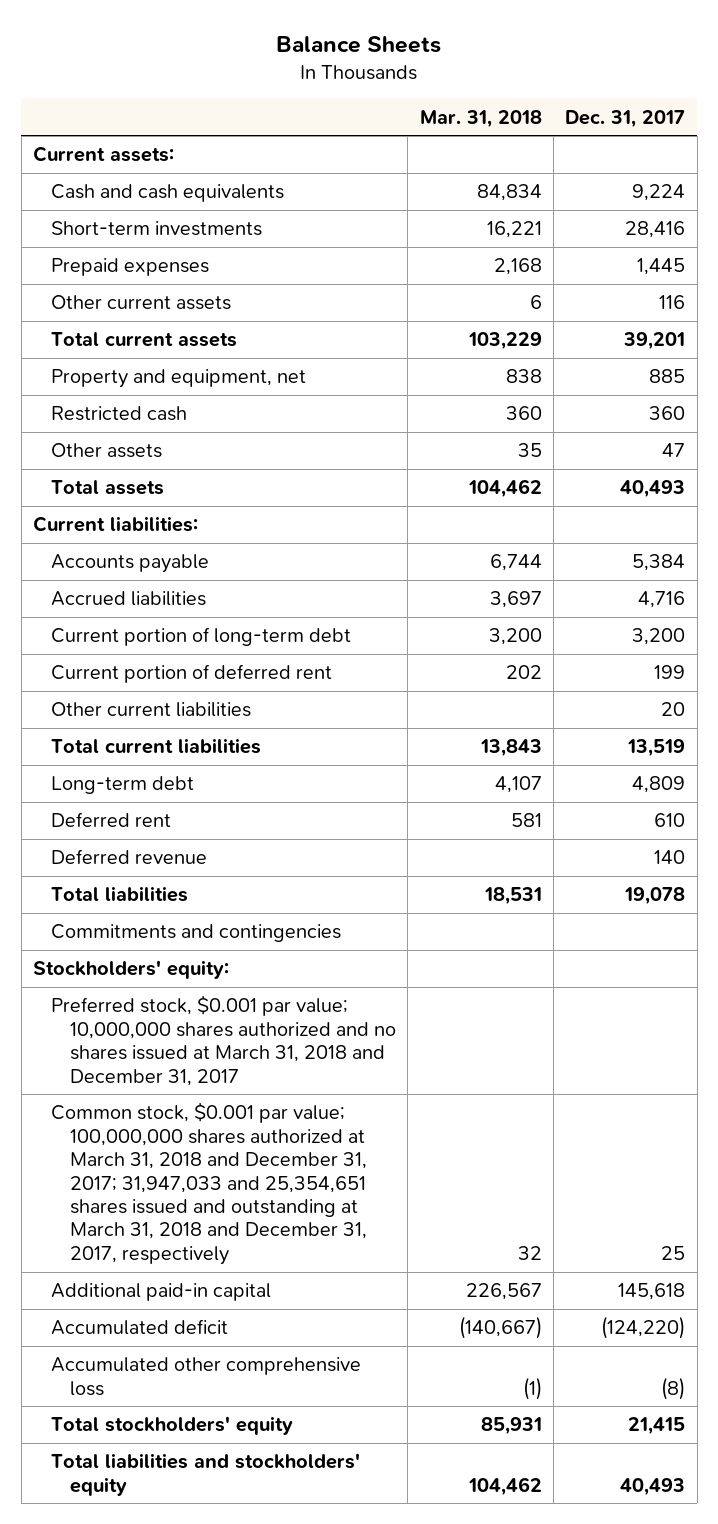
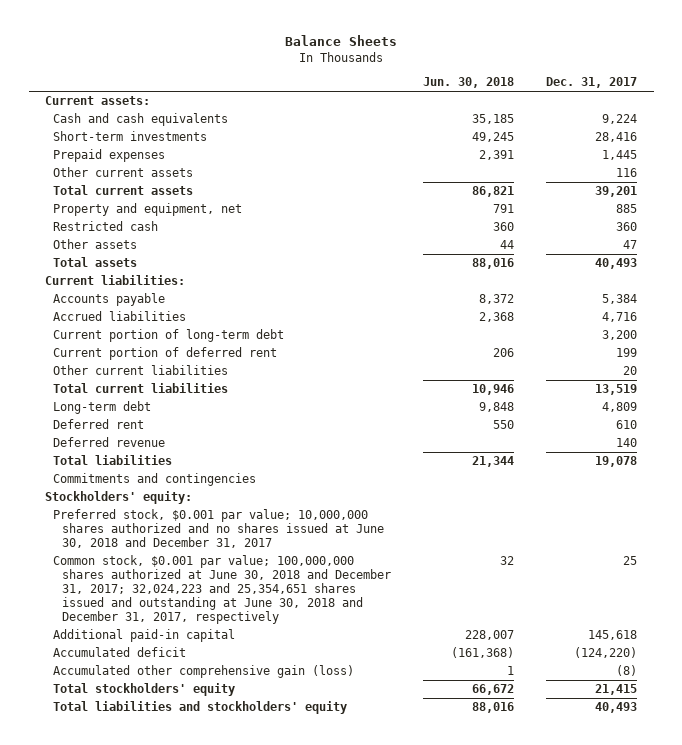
[419,109,542,128] Mar. 31, 2018 -> none
none -> [423,77,515,89] Jun. 30, 2018
[51,995,396,1086] Preferred stock, $0.001 par value; 10,000,000 shares authorized and no shares issued at March 31, 2018 and December 31, 2017 -> [53,509,385,549] Preferred stock, $0.001 par value; 10,000,000 shares authorized and no shares issued at June 30, 2018 and December 31, 2017
[51,1102,367,1265] Common stock, $0.001 par value; 100,000,000 shares authorized at March 31, 2018 and December 31, 2017; 31,947,033 and 25,354,651 shares issued and outstanding at March 31, 2018 and December 31, 2017, respectively -> [53,555,392,624] Common stock, $0.001 par value; 100,000,000 shares authorized at June 30, 2018 and December 31, 2017; 32,024,223 and 25,354,651 shares issued and outstanding at June 30, 2018 and December 31, 2017, respectively
[51,1357,362,1396] Accumulated other comprehensive loss -> [53,665,355,679] Accumulated other comprehensive gain (loss)

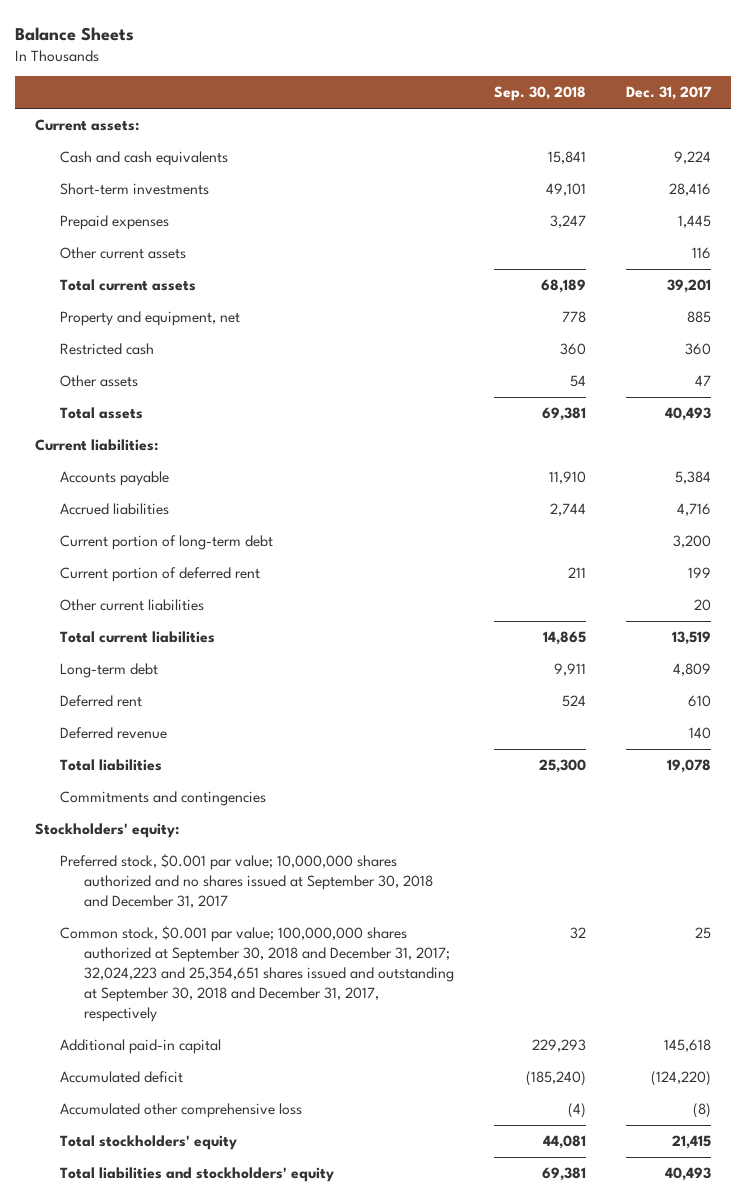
[423,77,515,89] Jun. 30, 2018 -> none
none -> [494,86,587,102] Sep. 30, 2018
[53,509,385,549] Preferred stock, $0.001 par value; 10,000,000 shares authorized and no shares issued at June 30, 2018 and December 31, 2017 -> [59,854,434,909] Preferred stock, $0.001 par value; 10,000,000 shares authorized and no shares issued at September 30, 2018 and December 31, 2017
[53,555,392,624] Common stock, $0.001 par value; 100,000,000 shares authorized at June 30, 2018 and December 31, 2017; 32,024,223 and 25,354,651 shares issued and outstanding at June 30, 2018 and December 31, 2017, respectively -> [59,926,455,1023] Common stock, $0.001 par value; 100,000,000 shares authorized at September 30, 2018 and December 31, 2017; 32,024,223 and 25,354,651 shares issued and outstanding at September 30, 2018 and December 31, 2017, respectively
[53,665,355,679] Accumulated other comprehensive gain (loss) -> [59,1103,302,1119] Accumulated other comprehensive loss

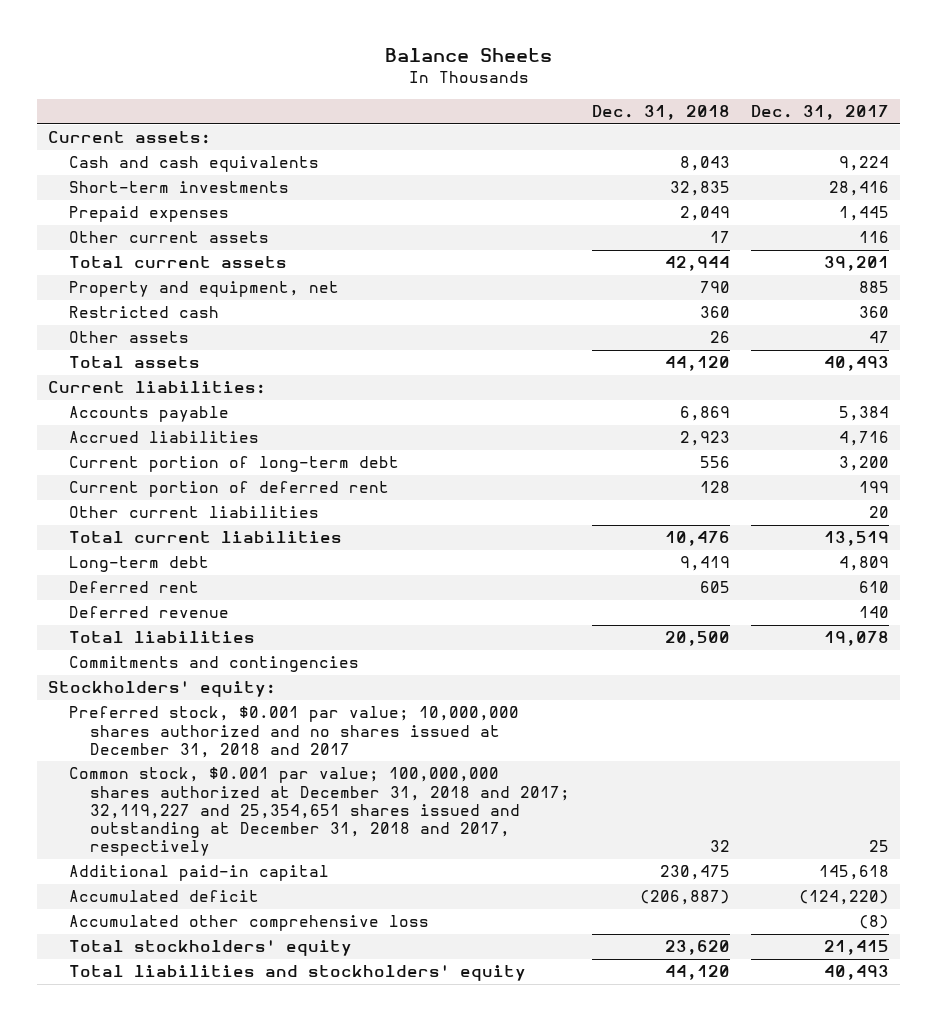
[494,86,587,102] Sep. 30, 2018 -> none
none -> [591,105,730,121] Dec. 31, 2018
[59,854,434,909] Preferred stock, $0.001 par value; 10,000,000 shares authorized and no shares issued at September 30, 2018 and December 31, 2017 -> [69,706,520,758] Preferred stock, $0.001 par value; 10,000,000 shares authorized and no shares issued at December 31, 2018 and 2017
[59,926,455,1023] Common stock, $0.001 par value; 100,000,000 shares authorized at September 30, 2018 and December 31, 2017; 32,024,223 and 25,354,651 shares issued and outstanding at September 30, 2018 and December 31, 2017, respectively -> [69,767,571,857] Common stock, $0.001 par value; 100,000,000 shares authorized at December 31, 2018 and 2017; 32,119,227 and 25,354,651 shares issued and outstanding at December 31, 2018 and 2017, respectively

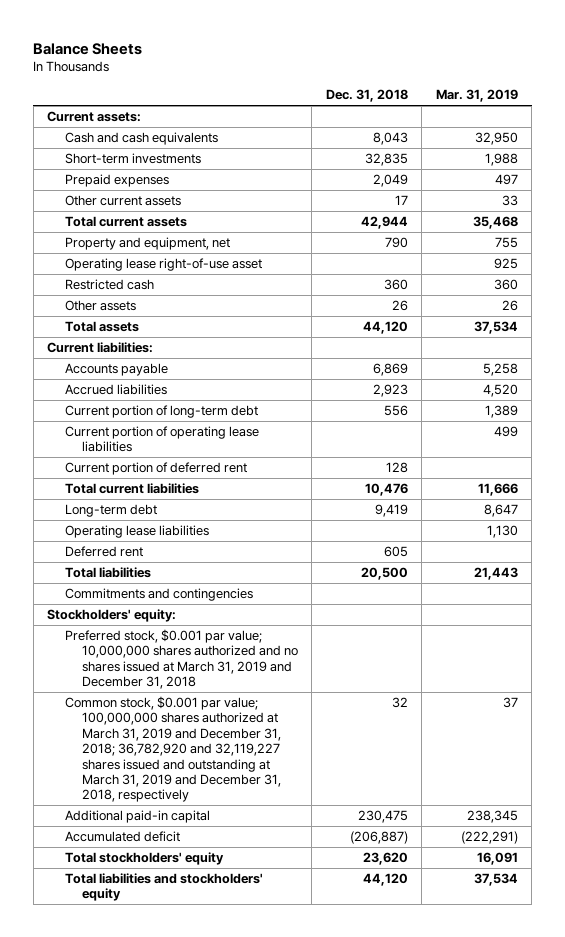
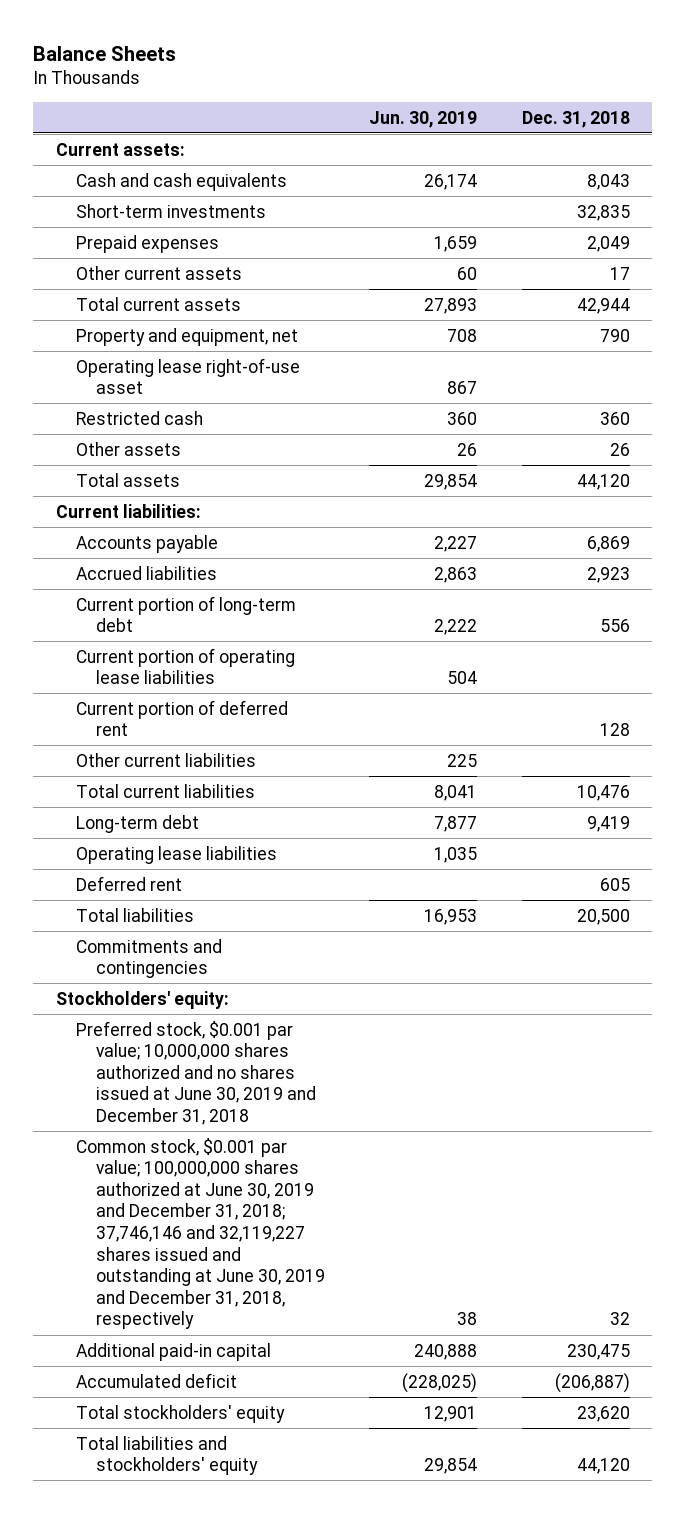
[435,89,518,103] Mar. 31, 2019 -> none
none -> [369,110,478,128] Jun. 30, 2019
none -> [75,752,256,767] Other current liabilities
[64,629,299,690] Preferred stock, $0.001 par value; 10,000,000 shares authorized and no shares issued at March 31, 2019 and December 31, 2018 -> [75,1020,316,1126] Preferred stock, $0.001 par value; 10,000,000 shares authorized and no shares issued at June 30, 2019 and December 31, 2018
[64,696,282,803] Common stock, $0.001 par value; 100,000,000 shares authorized at March 31, 2019 and December 31, 2018; 36,782,920 and 32,119,227 shares issued and outstanding at March 31, 2019 and December 31, 2018, respectively -> [75,1137,325,1330] Common stock, $0.001 par value; 100,000,000 shares authorized at June 30, 2019 and December 31, 2018; 37,746,146 and 32,119,227 shares issued and outstanding at June 30, 2019 and December 31, 2018, respectively

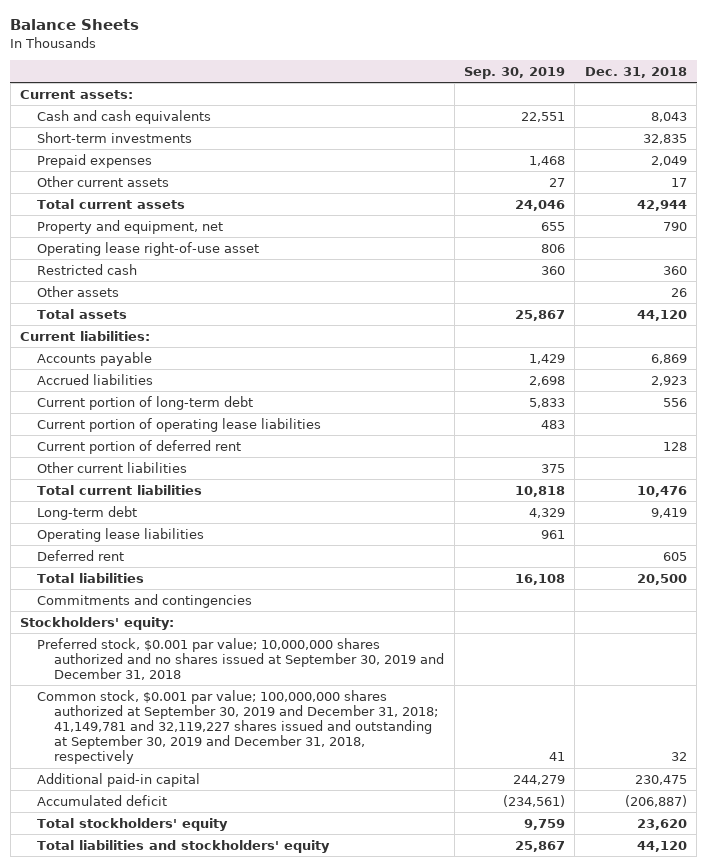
[369,110,478,128] Jun. 30, 2019 -> none
none -> [464,66,566,79] Sep. 30, 2019
[75,1020,316,1126] Preferred stock, $0.001 par value; 10,000,000 shares authorized and no shares issued at June 30, 2019 and December 31, 2018 -> [37,637,445,680] Preferred stock, $0.001 par value; 10,000,000 shares authorized and no shares issued at September 30, 2019 and December 31, 2018
[75,1137,325,1330] Common stock, $0.001 par value; 100,000,000 shares authorized at June 30, 2019 and December 31, 2018; 37,746,146 and 32,119,227 shares issued and outstanding at June 30, 2019 and December 31, 2018, respectively -> [37,689,439,765] Common stock, $0.001 par value; 100,000,000 shares authorized at September 30, 2019 and December 31, 2018; 41,149,781 and 32,119,227 shares issued and outstanding at September 30, 2019 and December 31, 2018, respectively

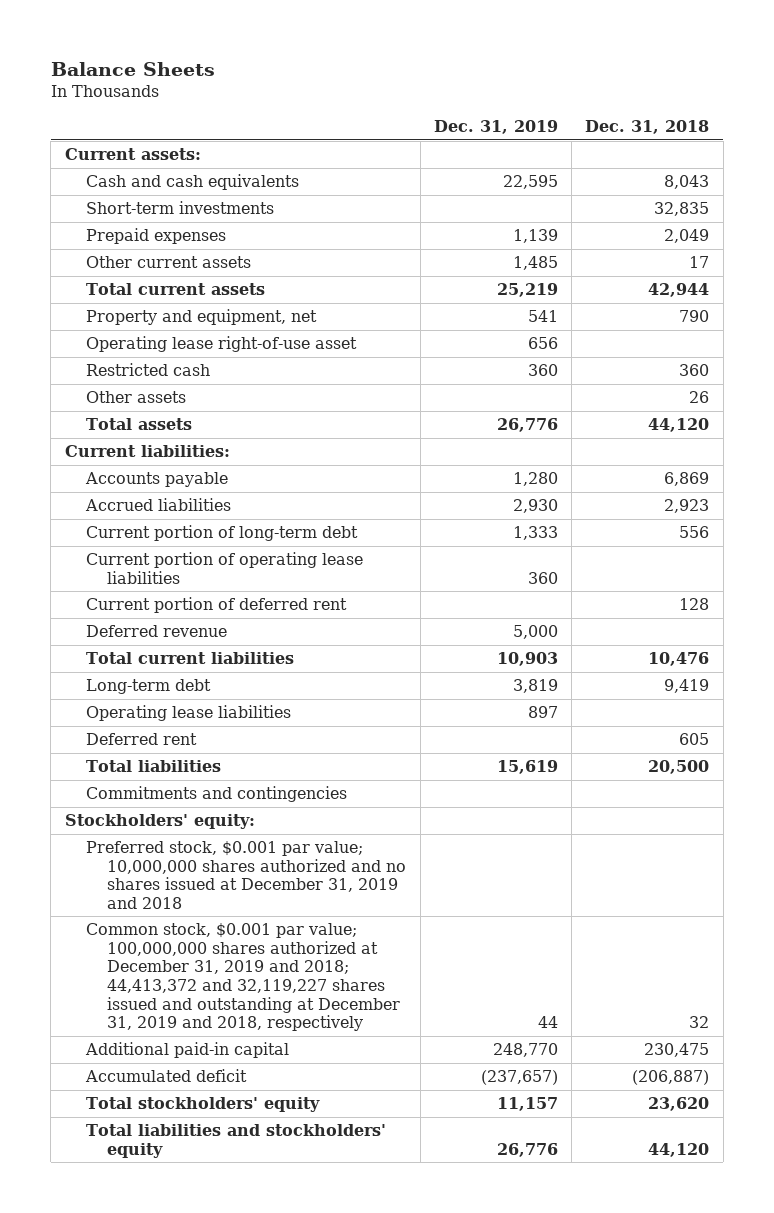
[464,66,566,79] Sep. 30, 2019 -> none
none -> [433,120,558,135] Dec. 31, 2019
[37,461,188,473] Other current liabilities -> none
none -> [85,625,227,638] Deferred revenue
[37,637,445,680] Preferred stock, $0.001 par value; 10,000,000 shares authorized and no shares issued at September 30, 2019 and December 31, 2018 -> [85,841,407,909] Preferred stock, $0.001 par value; 10,000,000 shares authorized and no shares issued at December 31, 2019 and 2018
[37,689,439,765] Common stock, $0.001 par value; 100,000,000 shares authorized at September 30, 2019 and December 31, 2018; 41,149,781 and 32,119,227 shares issued and outstanding at September 30, 2019 and December 31, 2018, respectively -> [85,923,401,1032] Common stock, $0.001 par value; 100,000,000 shares authorized at December 31, 2019 and 2018; 44,413,372 and 32,119,227 shares issued and outstanding at December 31, 2019 and 2018, respectively

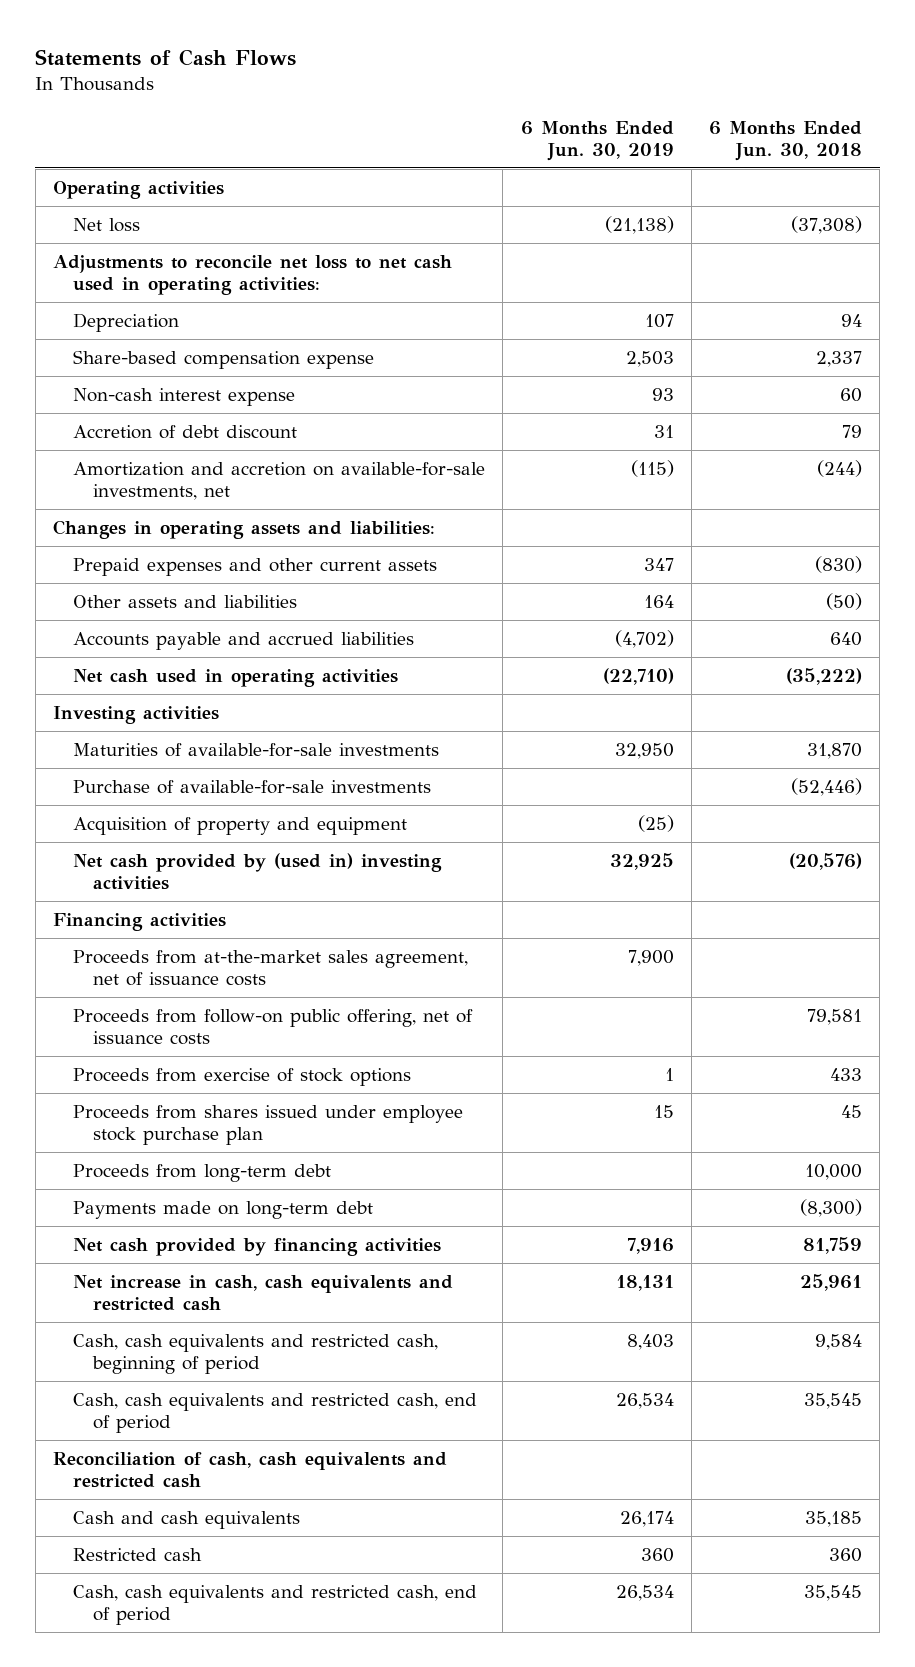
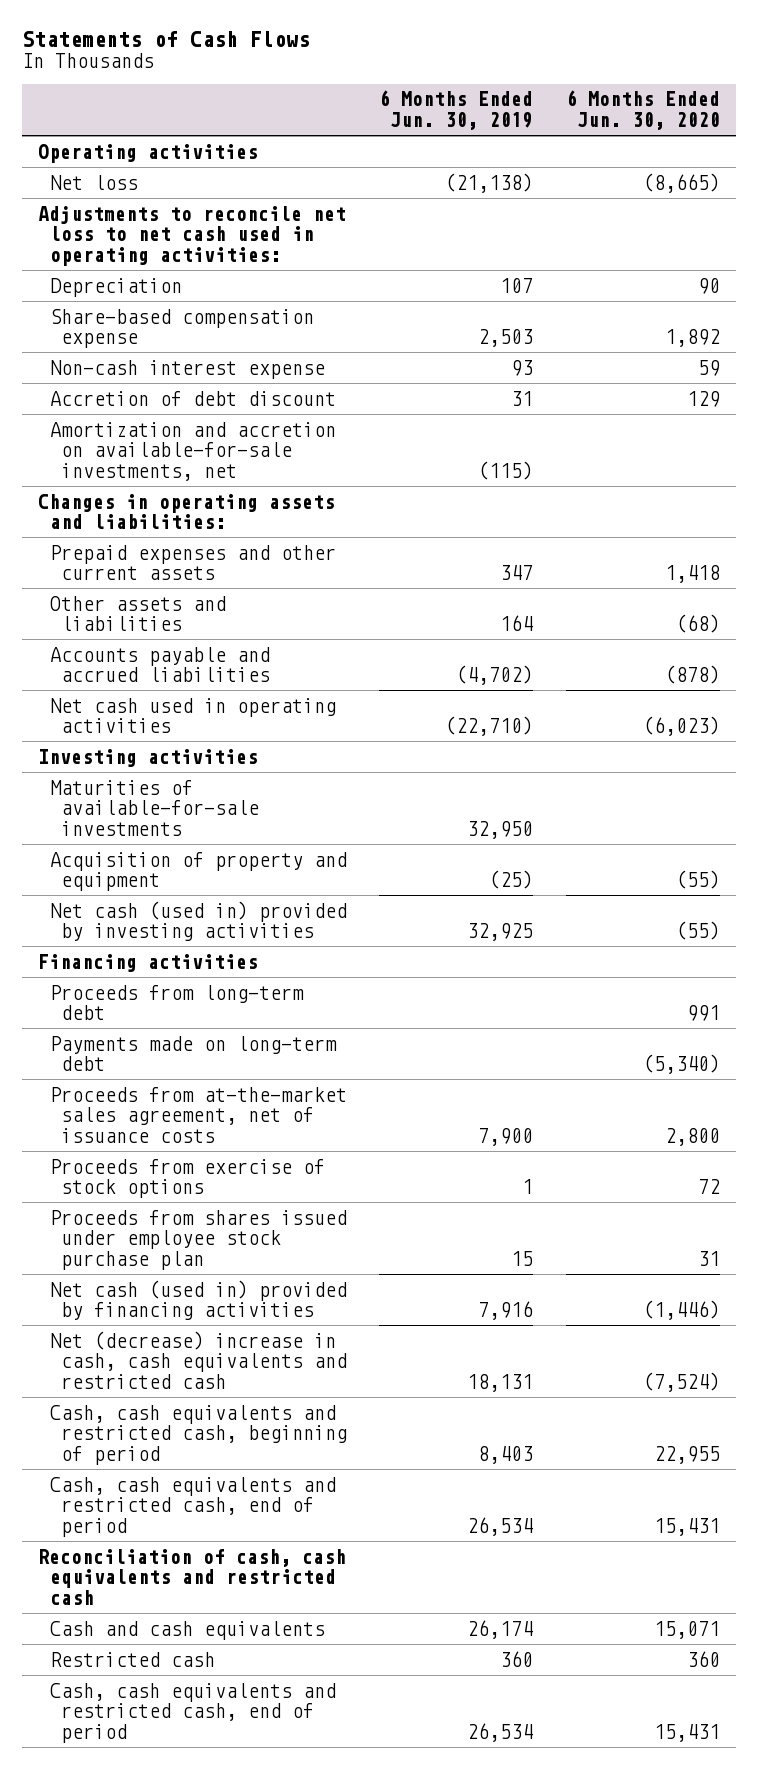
[709,120,863,162] 6 Months Ended Jun. 30, 2018 -> none
none -> [565,90,720,130] 6 Months Ended Jun. 30, 2020
[72,779,431,794] Purchase of available-for-sale investments -> none
[72,852,442,891] Net cash provided by (used in) investing activities -> [49,900,347,942] Net cash (used in) provided by investing activities
[72,1163,331,1182] Proceeds from long-term debt -> [49,984,304,1021] Proceeds from long-term debt
[72,1200,373,1219] Payments made on long-term debt -> [49,1035,337,1072] Payments made on long-term debt
[72,1008,473,1046] Proceeds from follow-on public offering, net of issuance costs -> none
[72,1237,441,1256] Net cash provided by financing activities -> [49,1279,347,1321] Net cash (used in) provided by financing activities
[72,1274,453,1312] Net increase in cash, cash equivalents and restricted cash -> [49,1330,347,1389] Net (decrease) increase in cash, cash equivalents and restricted cash

